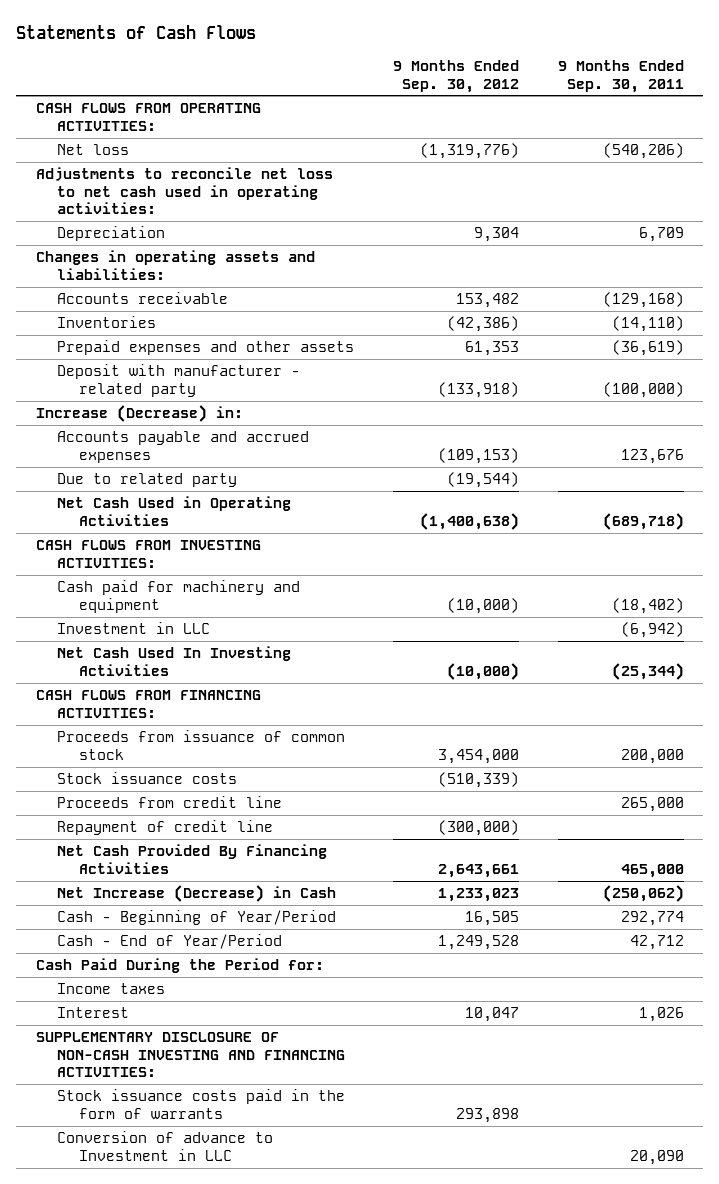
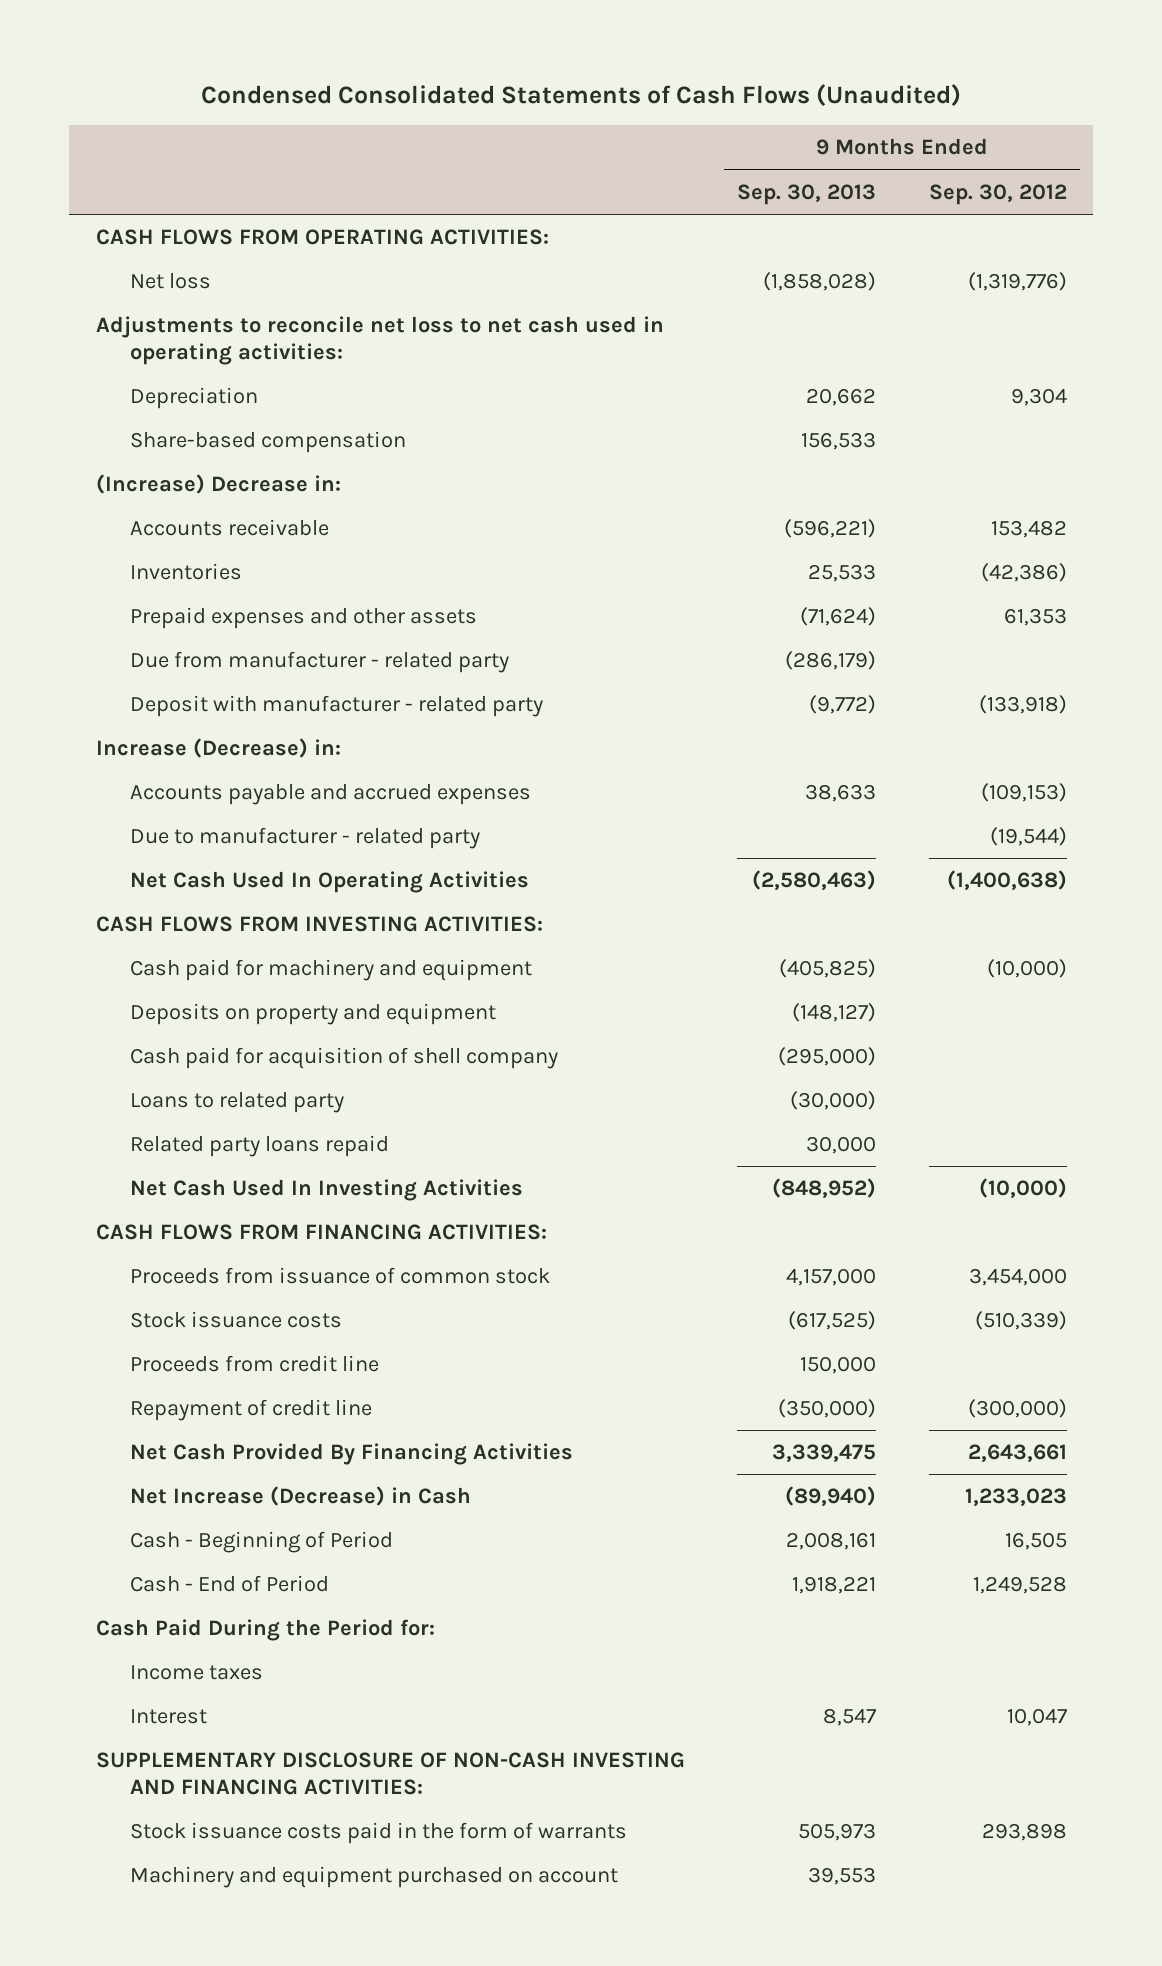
[16,25,257,40] Statements of Cash Flows -> [201,84,962,107] Condensed Consolidated Statements of Cash Flows (Unaudited)
[557,60,684,93] 9 Months Ended Sep. 30, 2011 -> none
none -> [737,183,877,205] Sep. 30, 2013
[35,250,315,280] Changes in operating assets and liabilities: -> none
none -> [130,431,407,454] Share-based compensation
none -> [95,474,341,495] (Increase) Decrease in:
none -> [130,651,510,674] Due from manufacturer - related party
[57,473,238,488] Due to related party -> [130,827,481,850] Due to manufacturer - related party
[57,496,292,526] Net Cash Used in Operating Activities -> [130,871,530,894] Net Cash Used In Operating Activities
[57,622,211,635] Investment in LLC -> none
none -> [130,1003,497,1026] Deposits on property and equipment
none -> [130,1047,559,1070] Cash paid for acquisition of shell company
none -> [130,1092,345,1114] Loans to related party
none -> [130,1135,390,1158] Related party loans repaid
[57,910,337,926] Cash - Beginning of Year/Period -> [130,1531,394,1554] Cash - Beginning of Period
[57,934,283,950] Cash - End of Year/Period -> [130,1575,330,1593] Cash - End of Period
[57,1131,274,1161] Conversion of advance to Investment in LLC -> none
none -> [130,1866,619,1889] Machinery and equipment purchased on account

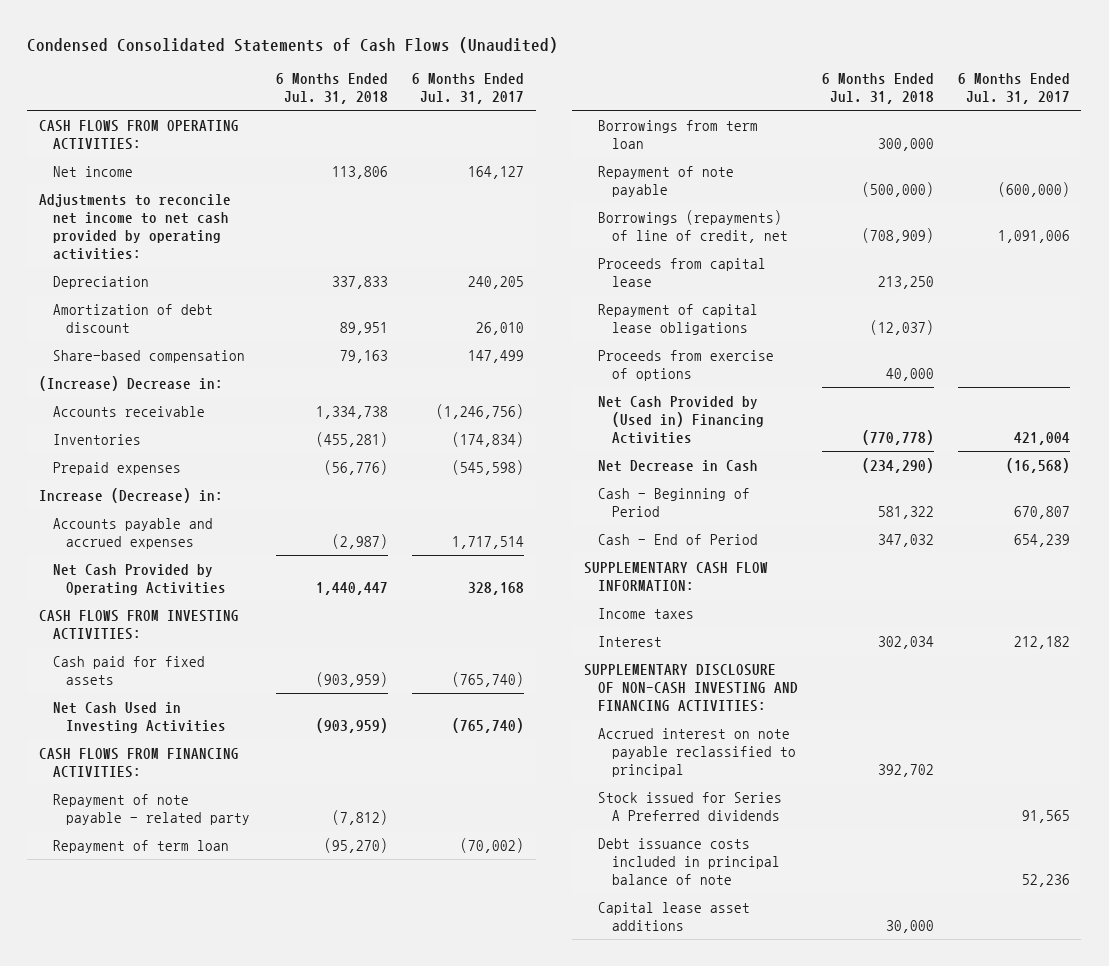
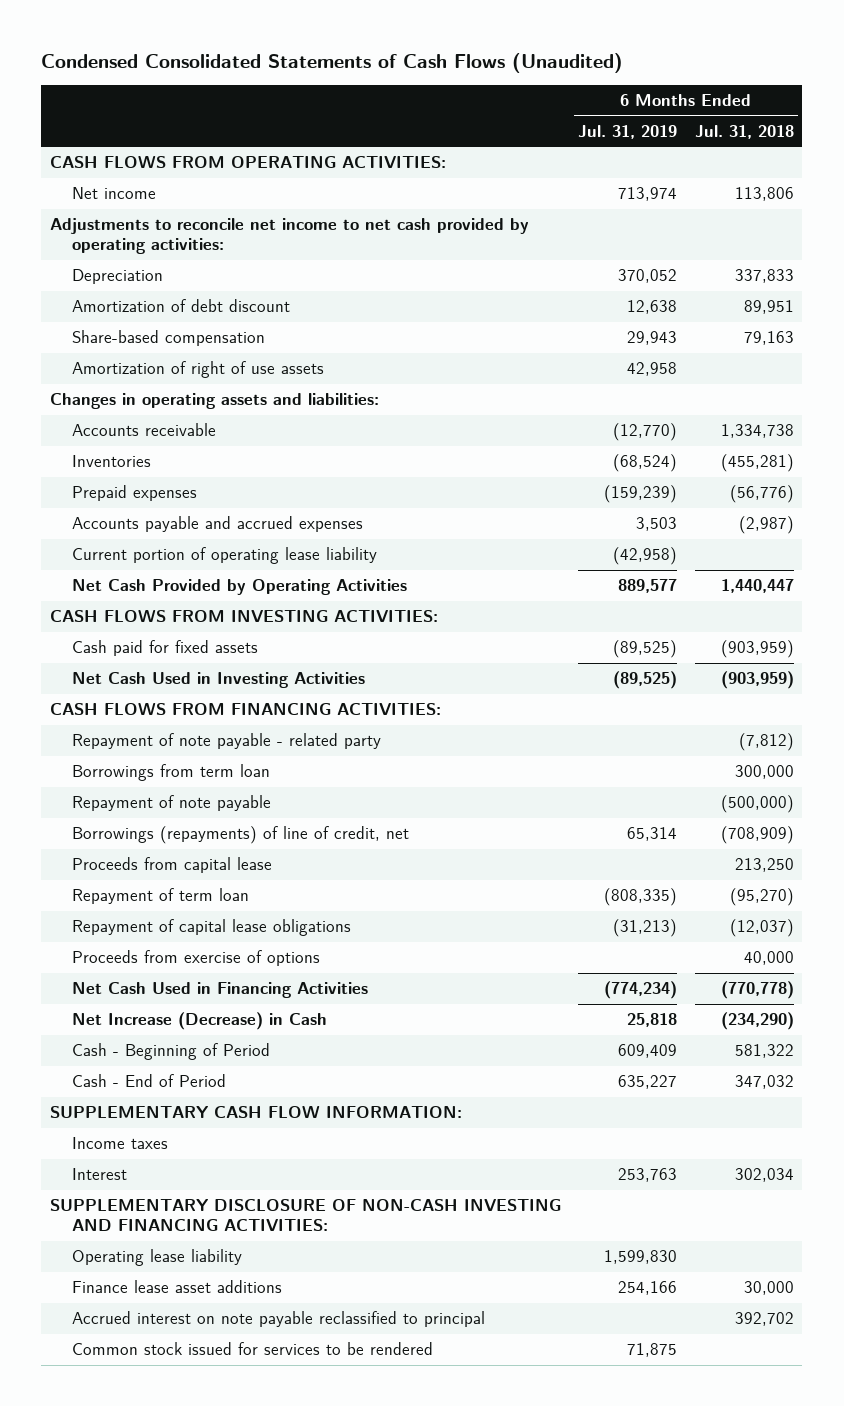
[412,72,525,104] 6 Months Ended Jul. 31, 2017 -> none
none -> [578,125,678,140] Jul. 31, 2019
[38,375,223,391] (Increase) Decrease in: -> none
none -> [71,361,324,379] Amortization of right of use assets
none -> [50,393,380,410] Changes in operating assets and liabilities:
[38,487,223,503] Increase (Decrease) in: -> none
none -> [71,547,377,565] Current portion of operating lease liability
[52,839,229,853] Repayment of term loan -> [71,888,249,905] Repayment of term loan
[597,395,764,444] Net Cash Provided by (Used in) Financing Activities -> [71,982,368,999] Net Cash Used in Financing Activities
[597,459,758,472] Net Decrease in Cash -> [71,1012,327,1031] Net Increase (Decrease) in Cash
none -> [71,1249,242,1267] Operating lease liability
none -> [71,1280,282,1294] Finance lease asset additions
[597,791,782,821] Stock issued for Series A Preferred dividends -> none
[597,837,780,885] Debt issuance costs included in principal balance of note -> none
[597,901,750,931] Capital lease asset additions -> none
none -> [71,1342,433,1356] Common stock issued for services to be rendered

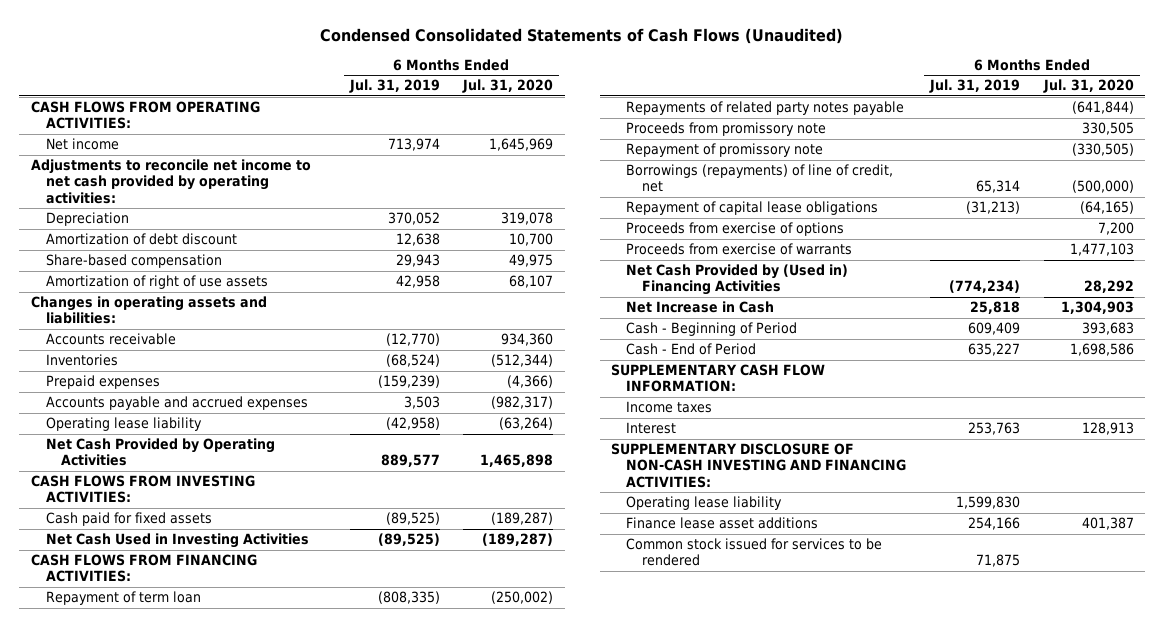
[694,125,794,140] Jul. 31, 2018 -> none
none -> [462,79,554,94] Jul. 31, 2020
[71,547,377,565] Current portion of operating lease liability -> [45,417,202,432] Operating lease liability
[71,733,381,750] Repayment of note payable - related party -> none
[71,764,270,782] Borrowings from term loan -> none
[71,795,271,812] Repayment of note payable -> none
[71,857,272,874] Proceeds from capital lease -> none
none -> [626,101,905,116] Repayments of related party notes payable
none -> [626,122,827,137] Proceeds from promissory note
none -> [626,143,824,158] Repayment of promissory note
[71,826,409,845] Borrowings (repayments) of line of credit, net -> [626,164,894,193] Borrowings (repayments) of line of credit, net
none -> [626,243,853,256] Proceeds from exercise of warrants
[71,982,368,999] Net Cash Used in Financing Activities -> [626,264,849,296] Net Cash Provided by (Used in) Financing Activities
[71,1012,327,1031] Net Increase (Decrease) in Cash -> [626,301,775,314] Net Increase in Cash
[71,1311,485,1328] Accrued interest on note payable reclassified to principal -> none

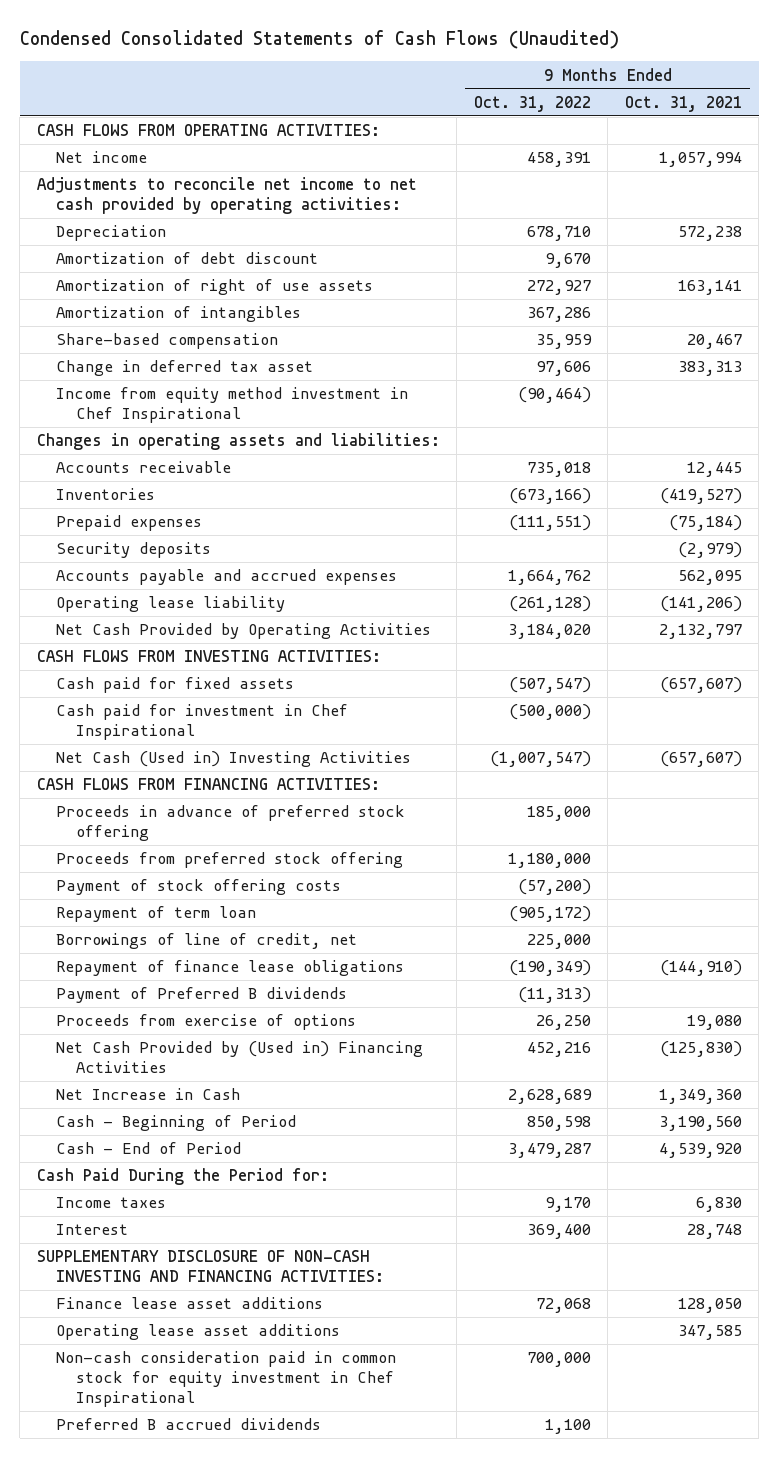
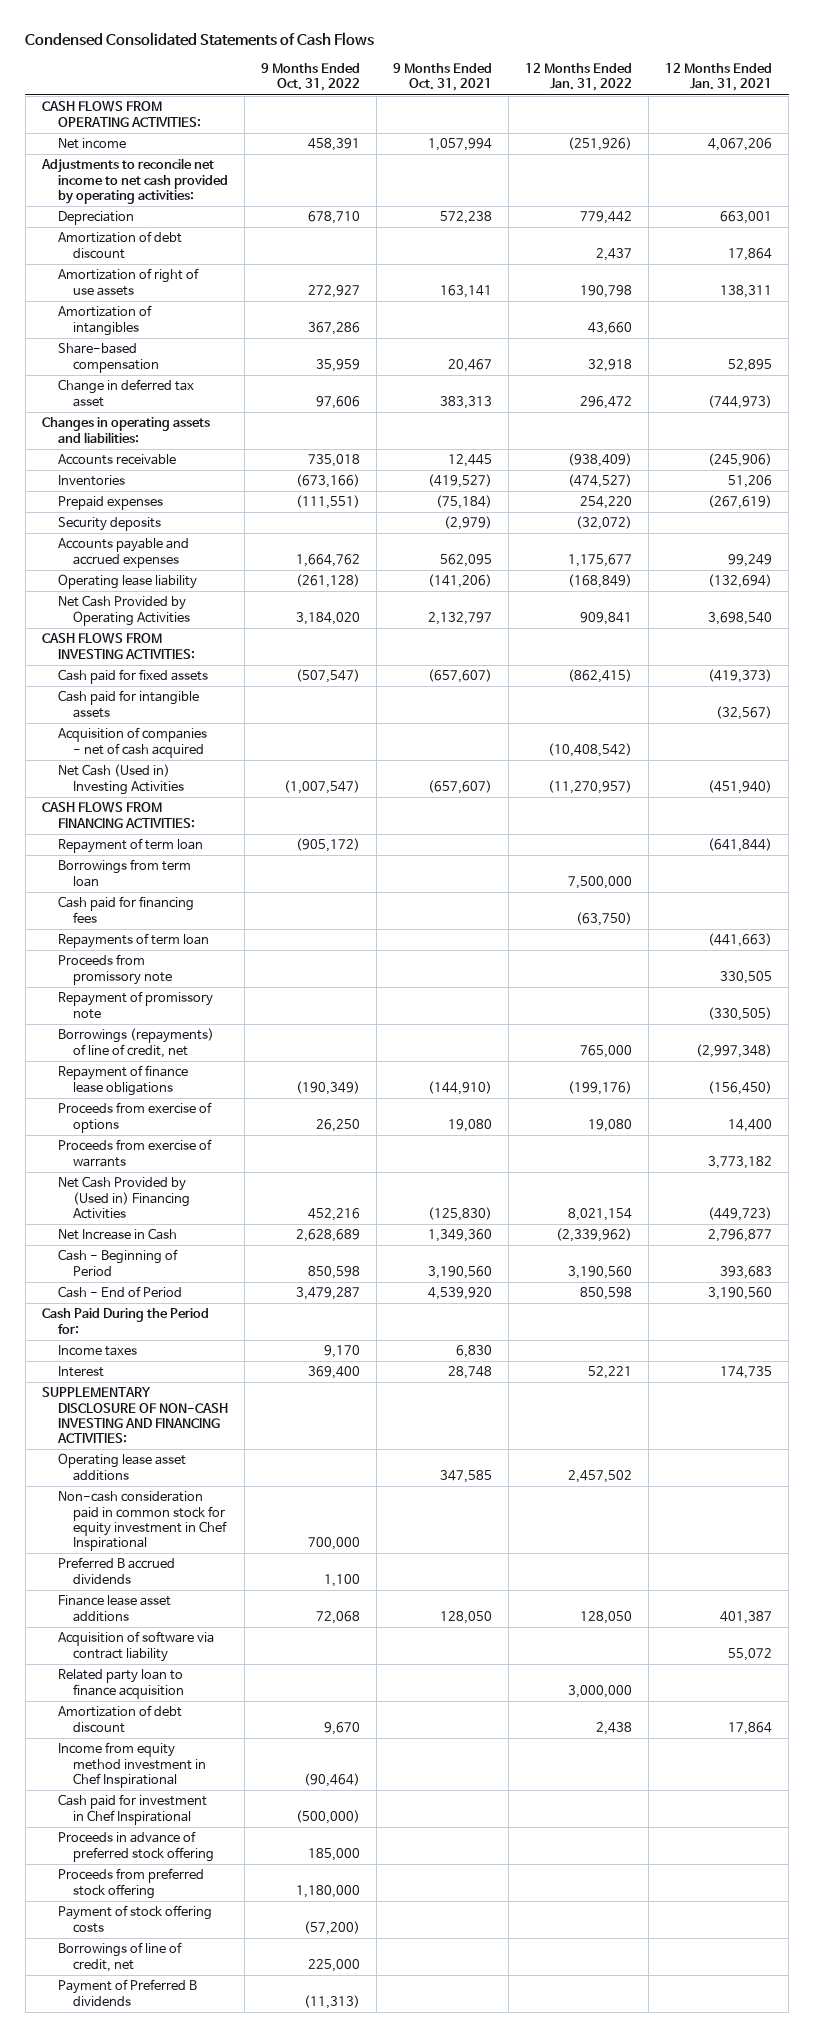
[19,30,619,50] Condensed Consolidated Statements of Cash Flows (Unaudited) -> [25,32,375,47] Condensed Consolidated Statements of Cash Flows
none -> [525,63,633,92] 12 Months Ended Jan. 31, 2022
none -> [665,63,773,92] 12 Months Ended Jan. 31, 2021
none -> [57,231,182,259] Amortization of debt discount
none -> [57,690,199,718] Cash paid for intangible assets
none -> [57,727,207,758] Acquisition of companies - net of cash acquired
none -> [57,859,191,887] Borrowings from term loan
none -> [57,896,194,923] Cash paid for financing fees
none -> [57,933,209,949] Repayments of term loan
none -> [57,954,173,985] Proceeds from promissory note
none -> [57,991,213,1019] Repayment of promissory note
none -> [57,1028,214,1058] Borrowings (repayments) of line of credit, net
none -> [57,1139,212,1167] Proceeds from exercise of warrants
[56,1297,324,1310] Finance lease asset additions -> [57,1595,171,1622] Finance lease asset additions
none -> [57,1631,214,1662] Acquisition of software via contract liability
none -> [57,1669,185,1699] Related party loan to finance acquisition
[56,252,319,265] Amortization of debt discount -> [57,1705,182,1733] Amortization of debt discount
[56,387,409,423] Income from equity method investment in Chef Inspirational -> [57,1742,207,1788] Income from equity method investment in Chef Inspirational
[56,704,349,740] Cash paid for investment in Chef Inspirational -> [57,1794,207,1825] Cash paid for investment in Chef Inspirational
[56,805,406,841] Proceeds in advance of preferred stock offering -> [57,1831,215,1862] Proceeds in advance of preferred stock offering
[56,852,404,869] Proceeds from preferred stock offering -> [57,1868,204,1899] Proceeds from preferred stock offering
[56,879,342,896] Payment of stock offering costs -> [57,1905,212,1933] Payment of stock offering costs
[56,933,358,950] Borrowings of line of credit, net -> [57,1942,182,1972] Borrowings of line of credit, net
[56,987,348,1004] Payment of Preferred B dividends -> [57,1979,197,2006] Payment of Preferred B dividends

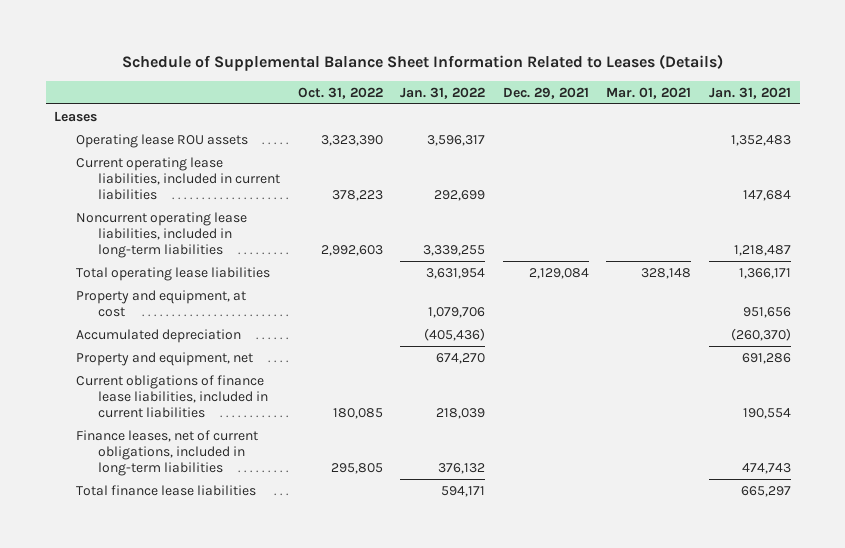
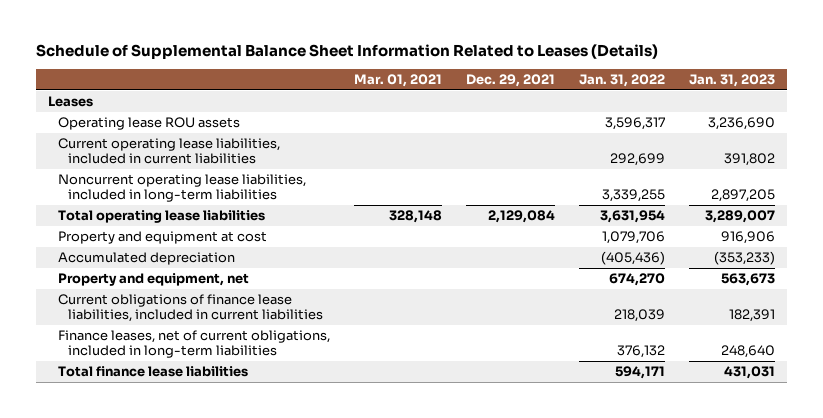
[297,86,383,99] Oct. 31, 2022 -> none
[708,86,791,99] Jan. 31, 2021 -> none
none -> [688,74,775,88] Jan. 31, 2023
[76,289,247,317] Property and equipment, at cost -> [57,231,267,245] Property and equipment at cost

